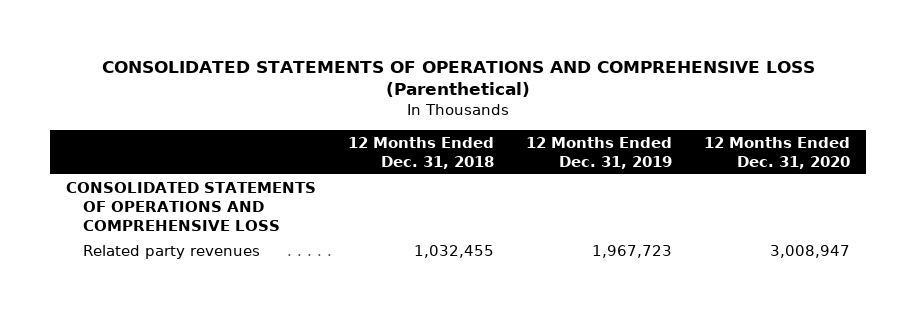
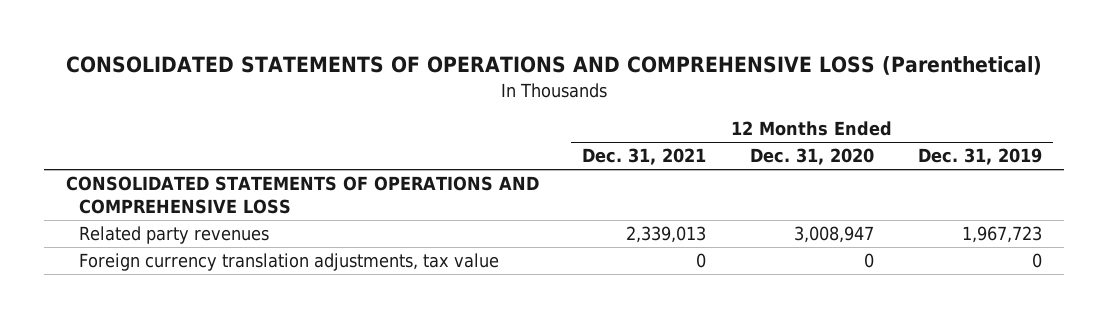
[347,136,494,170] 12 Months Ended Dec. 31, 2018 -> none
none -> [582,148,707,166] Dec. 31, 2021
none -> [79,253,500,272] Foreign currency translation adjustments, tax value

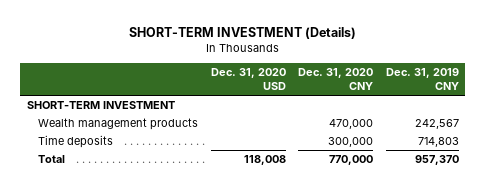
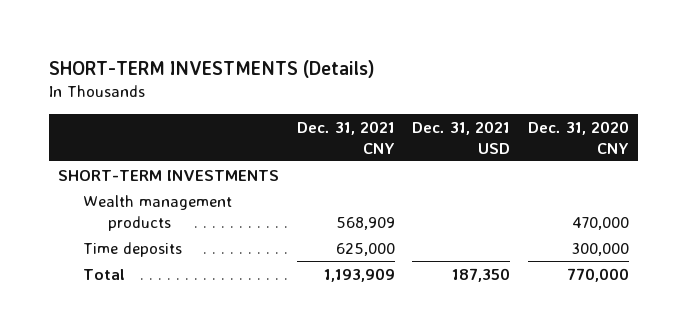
[128,27,356,40] SHORT-TERM INVESTMENT (Details) -> [48,59,375,78] SHORT-TERM INVESTMENTS (Details)
[210,68,286,91] Dec. 31, 2020 USD -> none
[385,68,459,91] Dec. 31, 2019 CNY -> none
none -> [296,120,395,154] Dec. 31, 2021 CNY
none -> [412,120,511,154] Dec. 31, 2021 USD
[26,100,175,109] SHORT-TERM INVESTMENT -> [57,169,279,181] SHORT-TERM INVESTMENTS

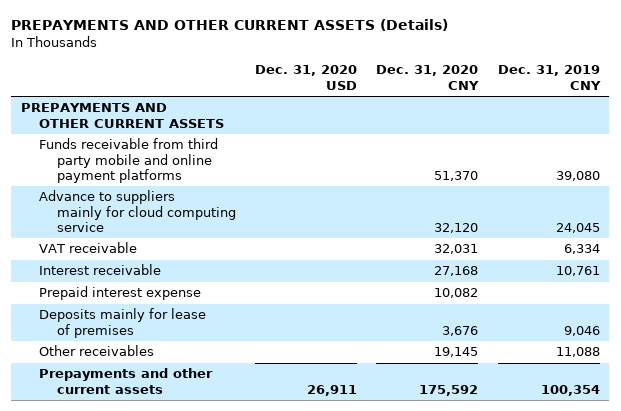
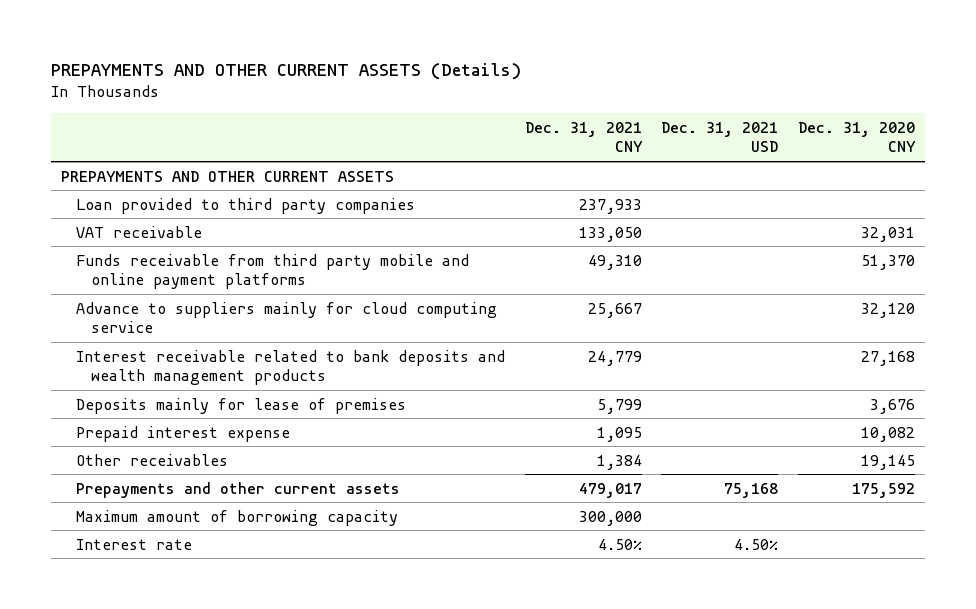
[255,65,358,90] Dec. 31, 2020 USD -> none
[497,65,601,90] Dec. 31, 2019 CNY -> none
none -> [524,121,643,153] Dec. 31, 2021 CNY
none -> [661,121,779,153] Dec. 31, 2021 USD
none -> [76,197,416,214] Loan provided to third party companies
[39,242,138,254] VAT receivable -> [76,225,203,238] VAT receivable
[39,264,162,276] Interest receivable -> [76,349,506,386] Interest receivable related to bank deposits and wealth management products
[39,286,202,301] Prepaid interest expense -> [76,425,291,442] Prepaid interest expense
none -> [76,509,399,526] Maximum amount of borrowing capacity
none -> [76,538,193,550] Interest rate

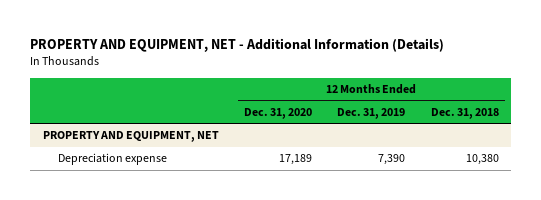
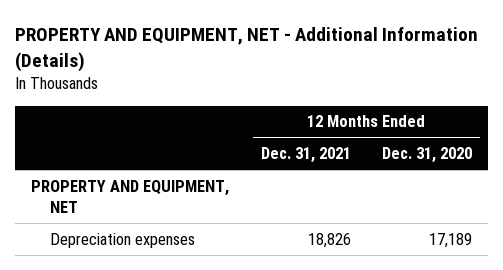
[337,107,406,119] Dec. 31, 2019 -> none
[430,107,499,119] Dec. 31, 2018 -> none
none -> [260,147,351,164] Dec. 31, 2021
[58,153,168,166] Depreciation expense -> [50,232,196,248] Depreciation expenses

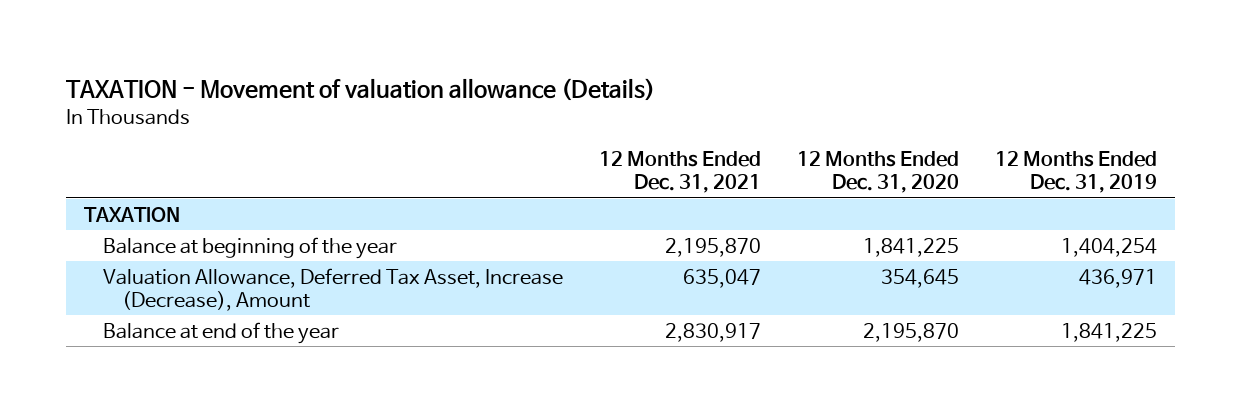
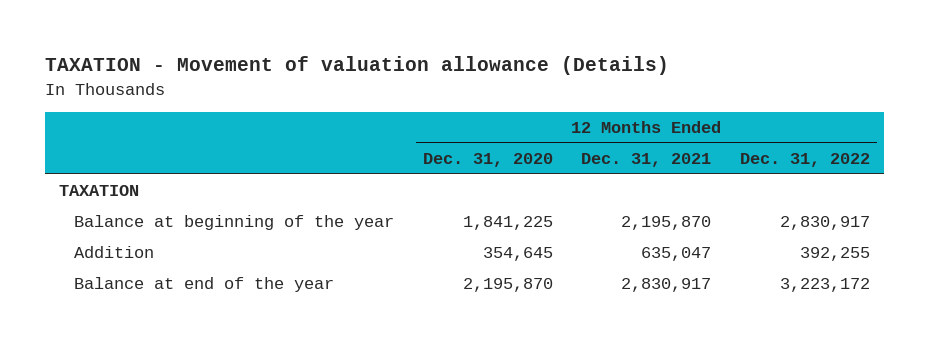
[995,151,1158,194] 12 Months Ended Dec. 31, 2019 -> none
none -> [739,152,870,167] Dec. 31, 2022
[103,267,564,311] Valuation Allowance, Deferred Tax Asset, Increase (Decrease), Amount -> [74,246,155,259] Addition

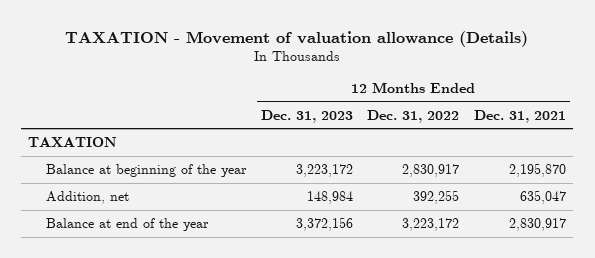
[422,152,553,167] Dec. 31, 2020 -> none
none -> [260,109,353,123] Dec. 31, 2023
[74,246,155,259] Addition -> [46,191,130,205] Addition, net

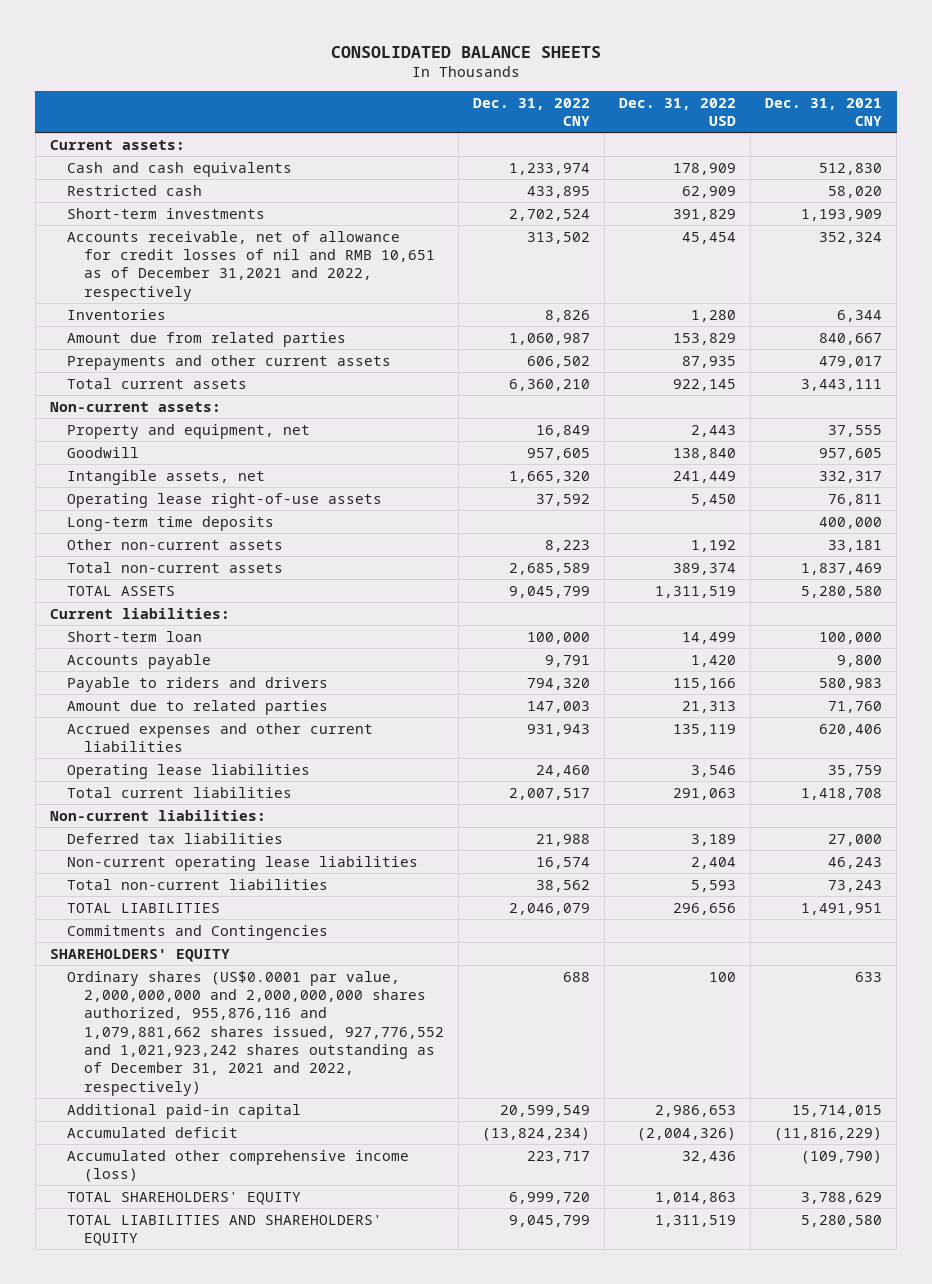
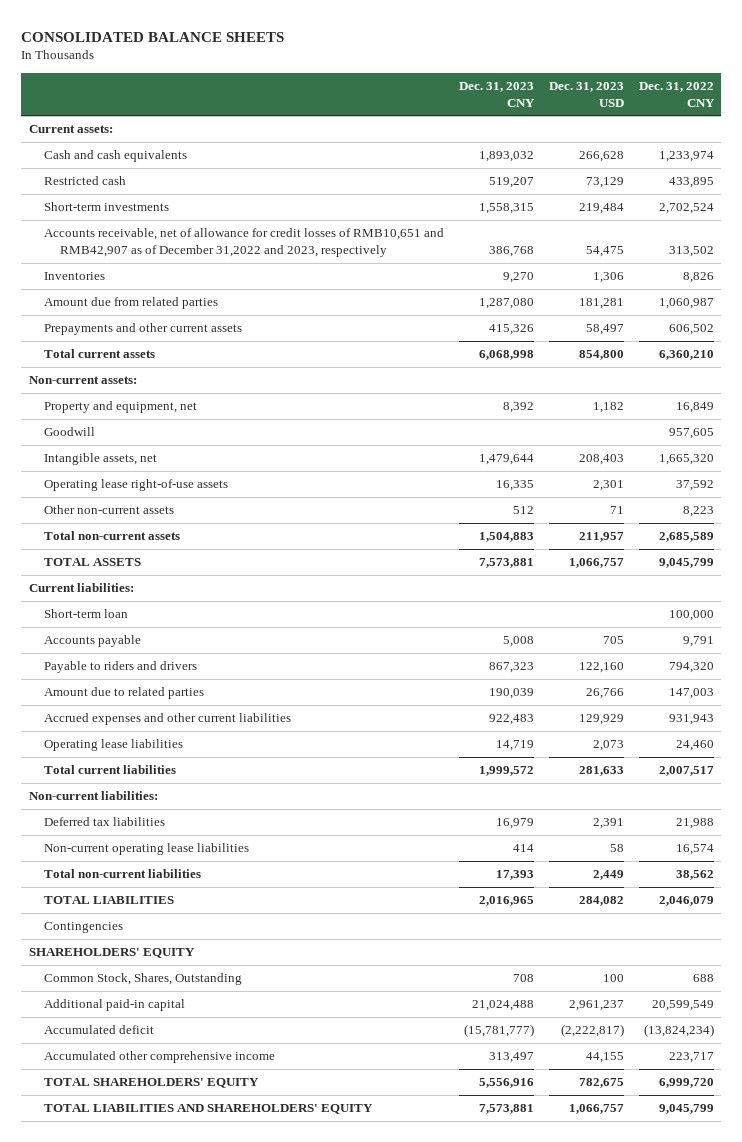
[619,97,737,127] Dec. 31, 2022 USD -> none
[765,97,883,127] Dec. 31, 2021 CNY -> none
none -> [458,81,535,107] Dec. 31, 2023 CNY
none -> [548,81,624,107] Dec. 31, 2023 USD
[66,230,435,301] Accounts receivable, net of allowance for credit losses of nil and RMB 10,651 as of December 31,2021 and 2022, respectively -> [44,228,445,257] Accounts receivable, net of allowance for credit losses of RMB10,651 and RMB42,907 as of December 31,2022 and 2023, respectively
[66,515,274,531] Long-term time deposits -> none
[66,924,328,940] Commitments and Contingencies -> [44,922,124,934] Contingencies
[66,970,444,1096] Ordinary shares (US$0.0001 par value, 2,000,000,000 and 2,000,000,000 shares authorized, 955,876,116 and 1,079,881,662 shares issued, 927,776,552 and 1,021,923,242 shares outstanding as of December 31, 2021 and 2022, respectively) -> [44,973,243,986] Common Stock, Shares, Outstanding
[66,1149,409,1182] Accumulated other comprehensive income (loss) -> [44,1051,276,1064] Accumulated other comprehensive income

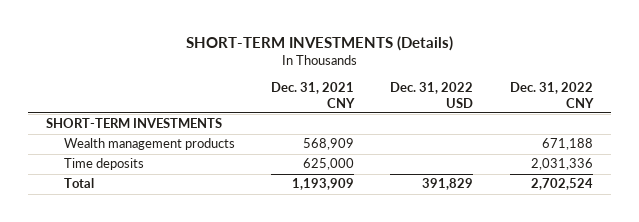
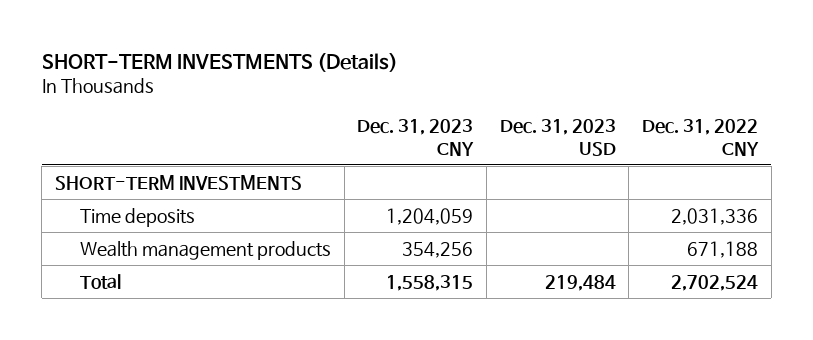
[270,81,355,108] Dec. 31, 2021 CNY -> none
[390,81,474,108] Dec. 31, 2022 USD -> none
none -> [357,119,475,156] Dec. 31, 2023 CNY
none -> [499,119,616,156] Dec. 31, 2023 USD
[63,138,235,151] Wealth management products -> [80,240,332,260] Wealth management products

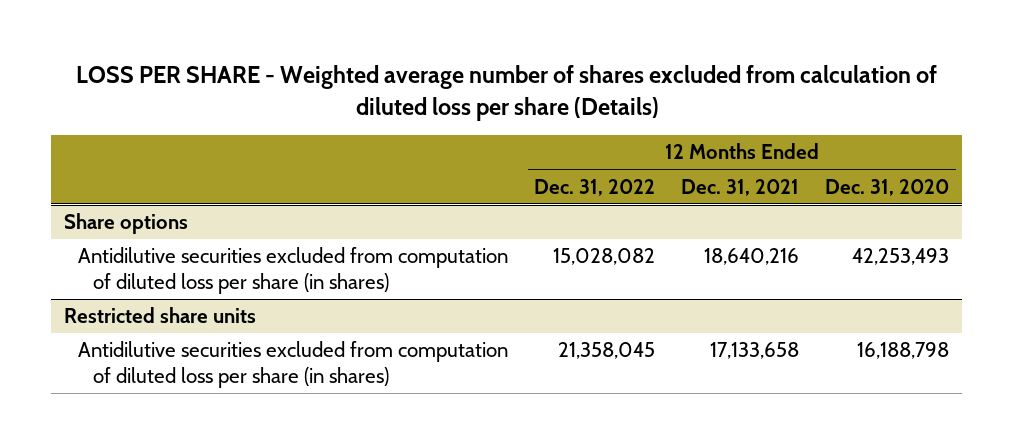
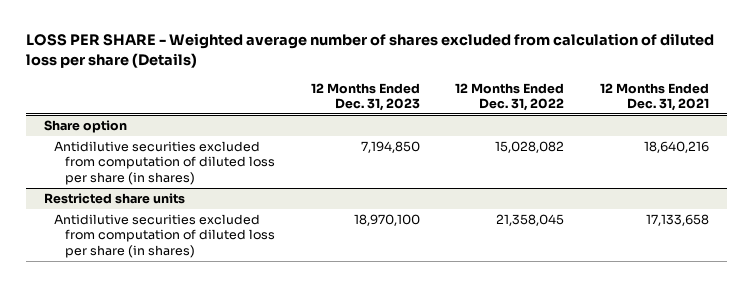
[825,178,950,196] Dec. 31, 2020 -> none
none -> [310,82,420,112] 12 Months Ended Dec. 31, 2023
[63,213,188,235] Share options -> [43,119,127,133] Share option

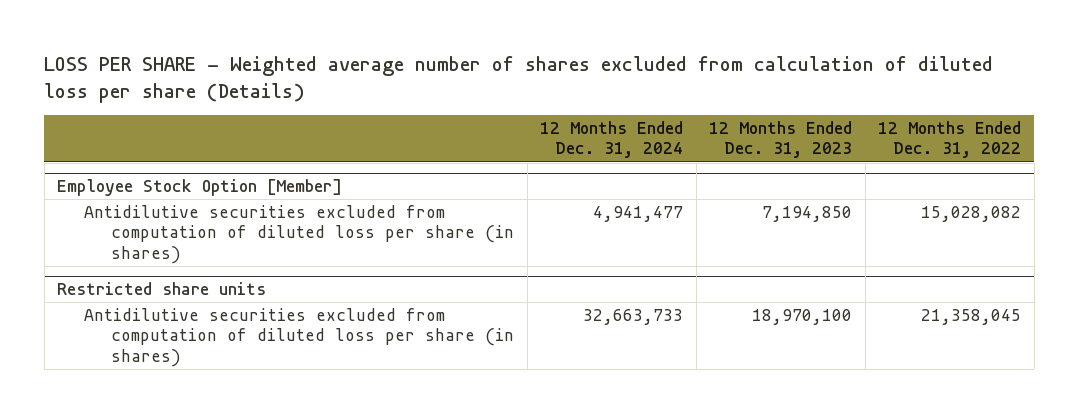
[599,82,709,112] 12 Months Ended Dec. 31, 2021 -> none
none -> [540,121,684,159] 12 Months Ended Dec. 31, 2024
[43,119,127,133] Share option -> [57,179,343,197] Employee Stock Option [Member]

